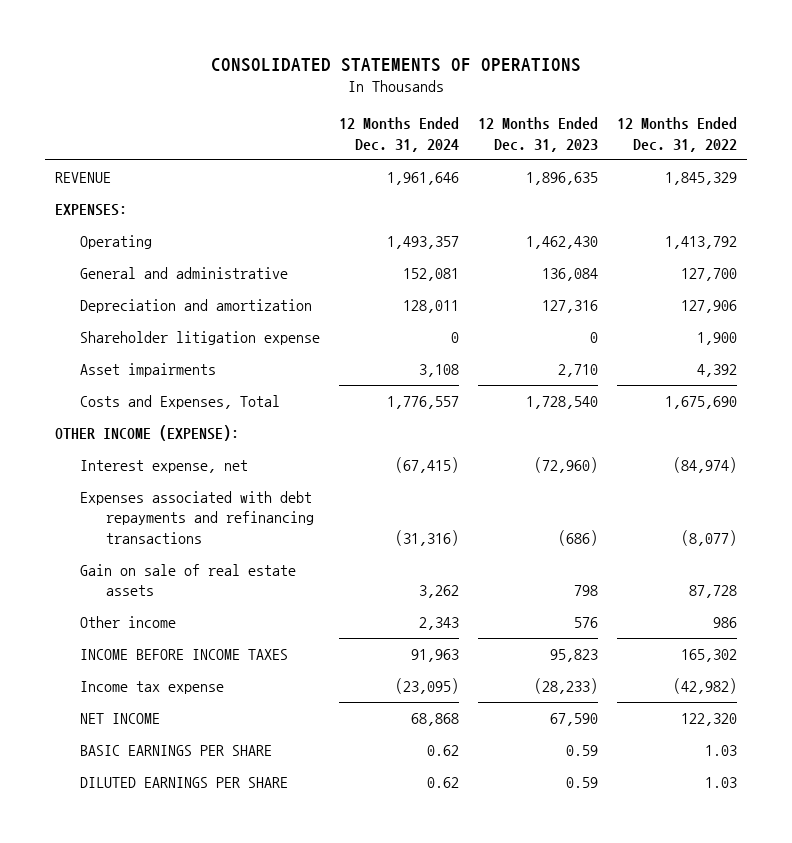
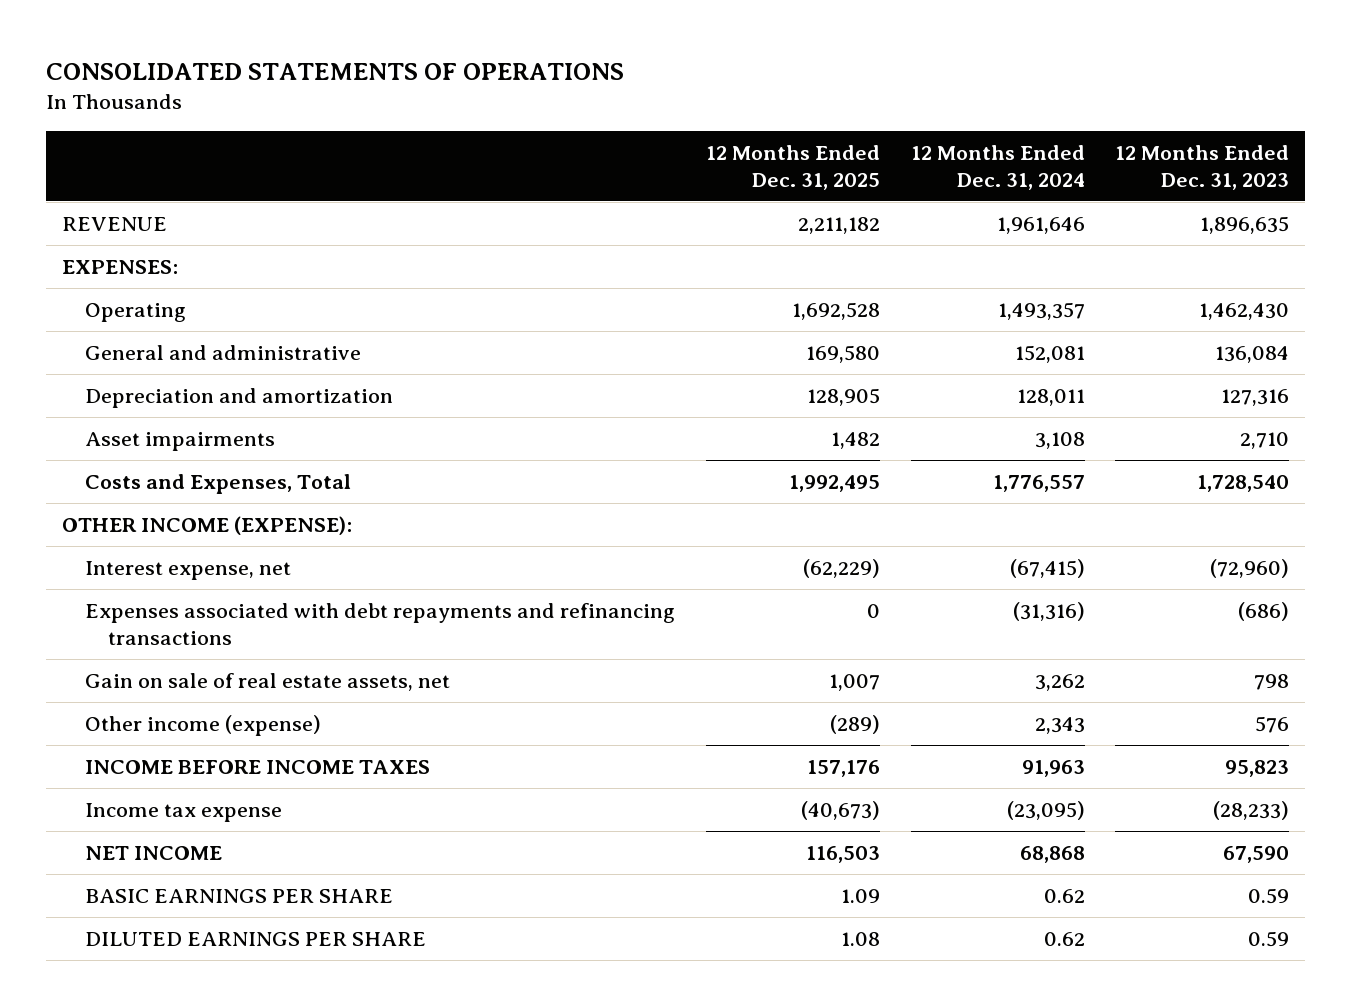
[617,117,738,152] 12 Months Ended Dec. 31, 2022 -> none
none -> [705,144,880,191] 12 Months Ended Dec. 31, 2025
[80,331,321,346] Shareholder litigation expense -> none
[80,564,297,597] Gain on sale of real estate assets -> [85,672,451,691] Gain on sale of real estate assets, net
[80,616,177,629] Other income -> [85,714,322,736] Other income (expense)

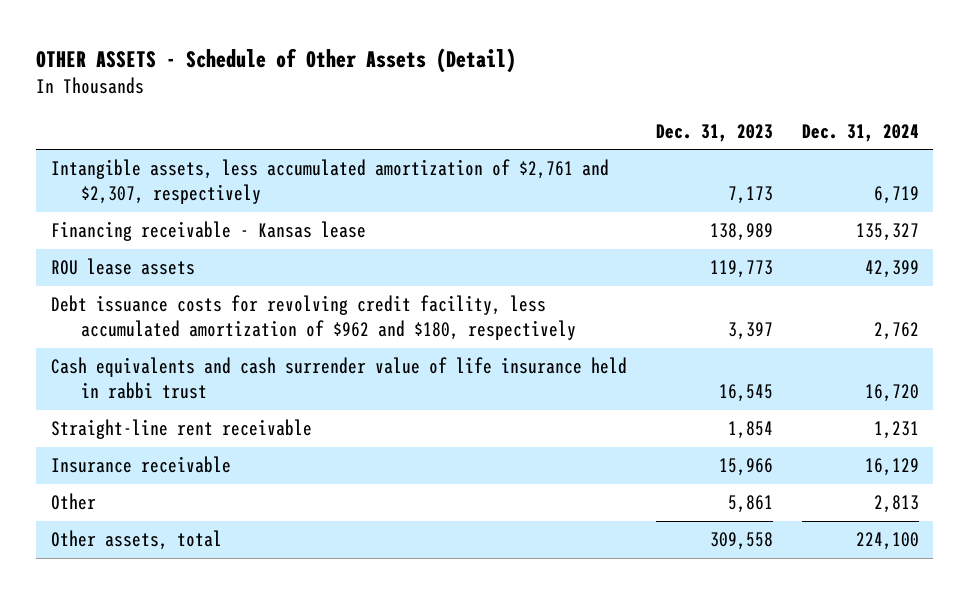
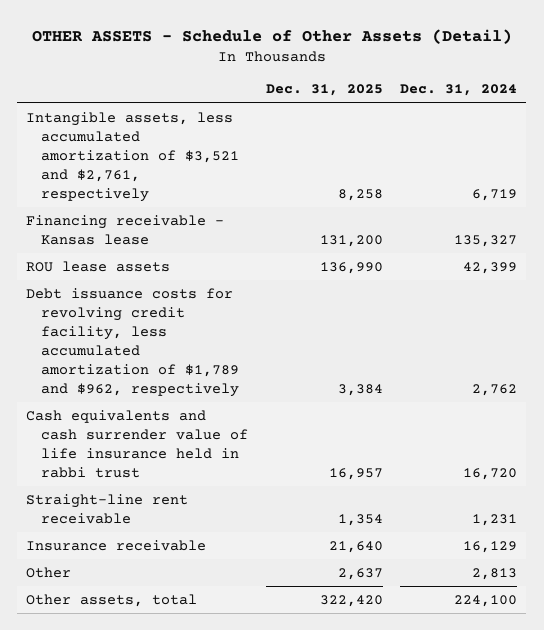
[655,124,773,143] Dec. 31, 2023 -> none
none -> [265,84,383,97] Dec. 31, 2025
[50,159,609,205] Intangible assets, less accumulated amortization of $2,761 and $2,307, respectively -> [26,111,239,202] Intangible assets, less accumulated amortization of $3,521 and $2,761, respectively
[50,295,576,341] Debt issuance costs for revolving credit facility, less accumulated amortization of $962 and $180, respectively -> [26,287,239,397] Debt issuance costs for revolving credit facility, less accumulated amortization of $1,789 and $962, respectively

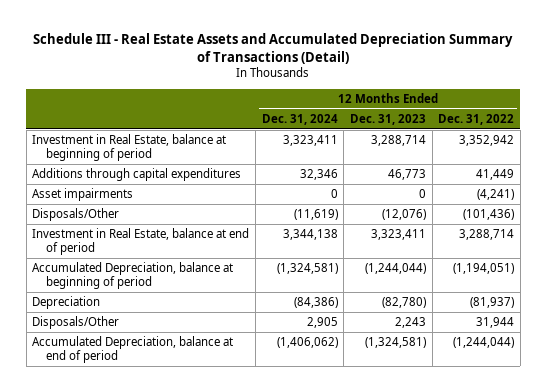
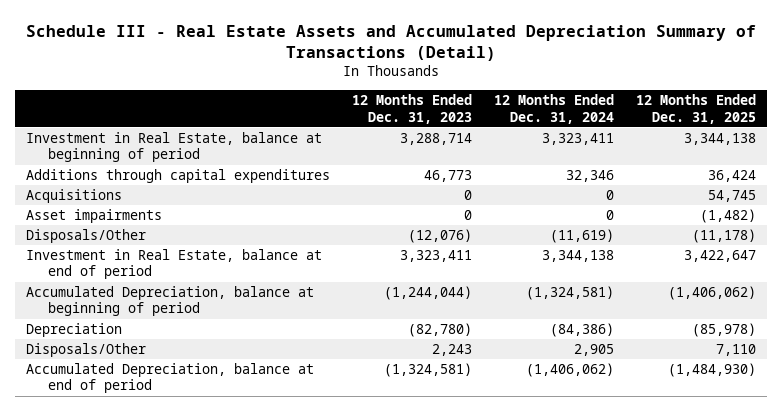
[438,113,515,125] Dec. 31, 2022 -> none
none -> [636,94,757,124] 12 Months Ended Dec. 31, 2025
none -> [26,189,123,204] Acquisitions

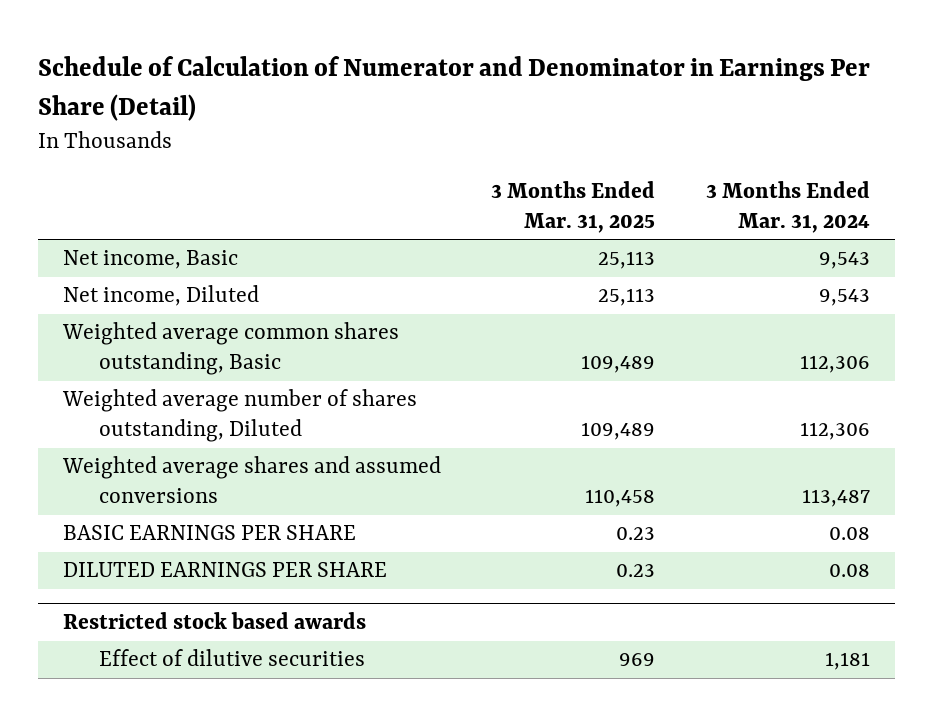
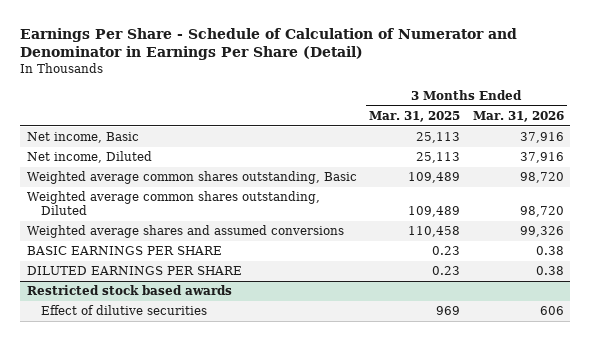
[38,56,871,121] Schedule of Calculation of Numerator and Denominator in Earnings Per Share (Detail) -> [20,27,518,61] Earnings Per Share - Schedule of Calculation of Numerator and Denominator in Earnings Per Share (Detail)
[705,180,870,233] 3 Months Ended Mar. 31, 2024 -> none
none -> [472,111,564,123] Mar. 31, 2026
[62,389,418,443] Weighted average number of shares outstanding, Diluted -> [26,191,320,216] Weighted average common shares outstanding, Diluted

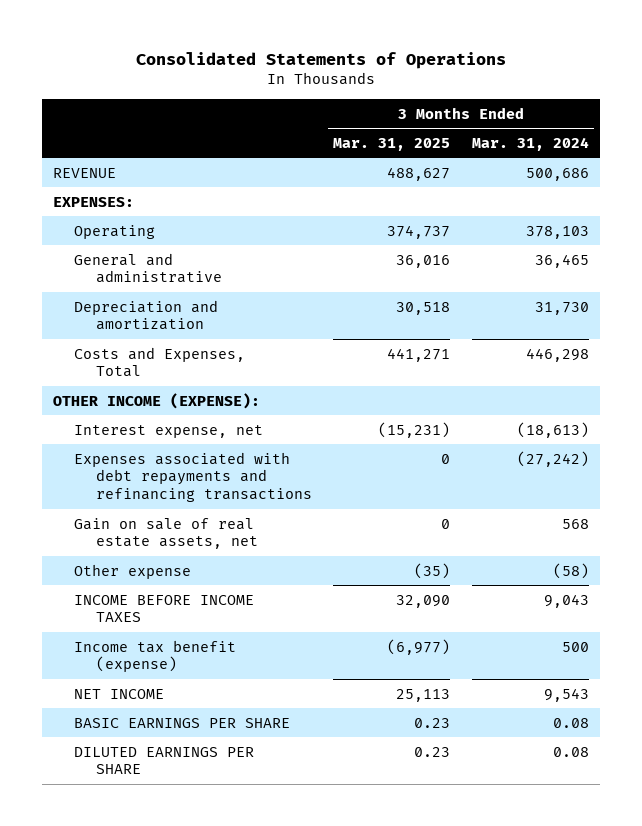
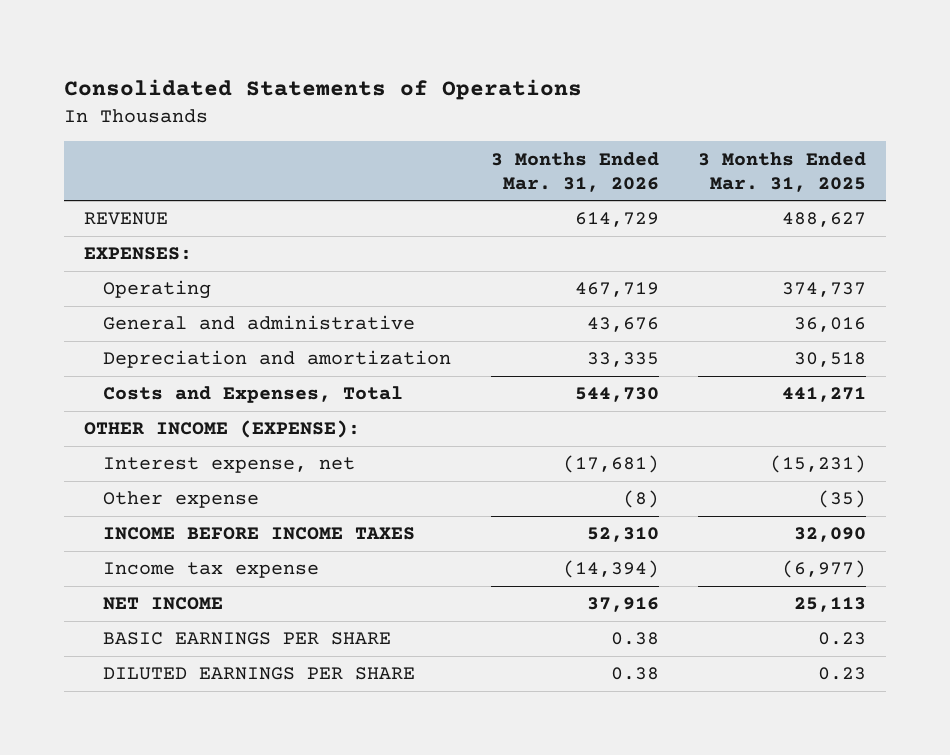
[472,136,590,151] Mar. 31, 2024 -> none
none -> [490,151,659,192] 3 Months Ended Mar. 31, 2026
[74,451,312,503] Expenses associated with debt repayments and refinancing transactions -> none
[74,517,258,550] Gain on sale of real estate assets, net -> none
[74,639,237,673] Income tax benefit (expense) -> [103,562,320,579] Income tax expense

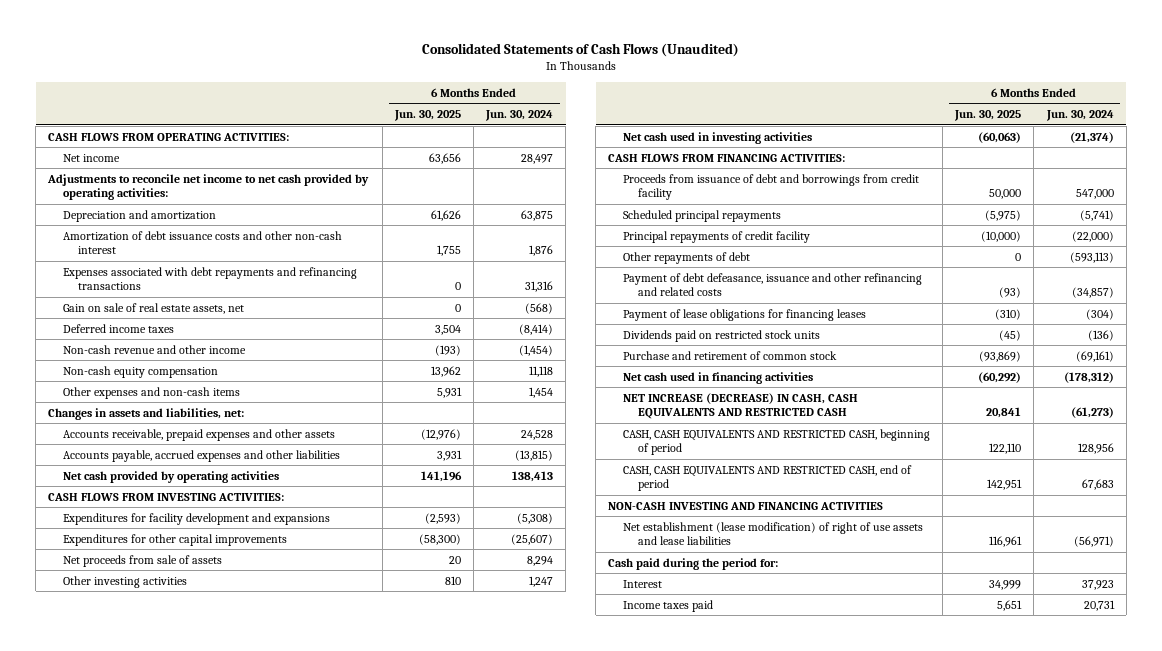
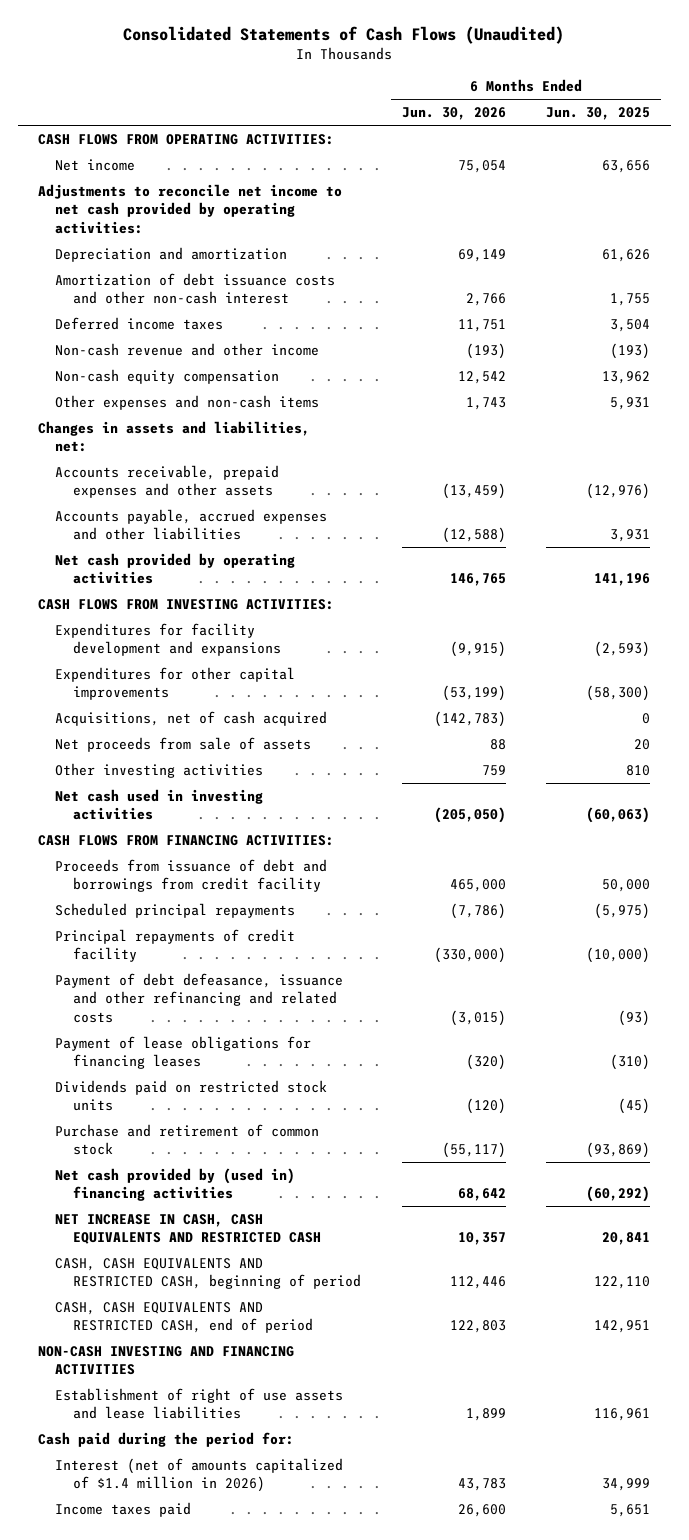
[485,110,554,122] Jun. 30, 2024 -> none
none -> [401,107,506,121] Jun. 30, 2026
[62,266,357,290] Expenses associated with debt repayments and refinancing transactions -> none
[62,302,244,314] Gain on sale of real estate assets, net -> none
none -> [55,710,328,726] Acquisitions, net of cash acquired
[623,251,751,264] Other repayments of debt -> none
[623,371,814,384] Net cash used in financing activities -> [55,1167,296,1202] Net cash provided by (used in) financing activities
[623,392,859,419] NET INCREASE (DECREASE) IN CASH, CASH EQUIVALENTS AND RESTRICTED CASH -> [55,1213,321,1245] NET INCREASE IN CASH, CASH EQUIVALENTS AND RESTRICTED CASH
[623,521,924,545] Net establishment (lease modification) of right of use assets and lease liabilities -> [55,1387,344,1420] Establishment of right of use assets and lease liabilities
[623,579,663,588] Interest -> [55,1457,344,1493] Interest (net of amounts capitalized of $1.4 million in 2026)

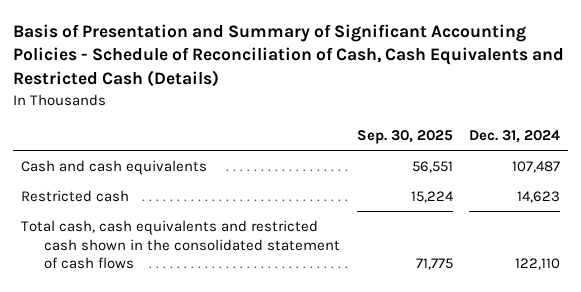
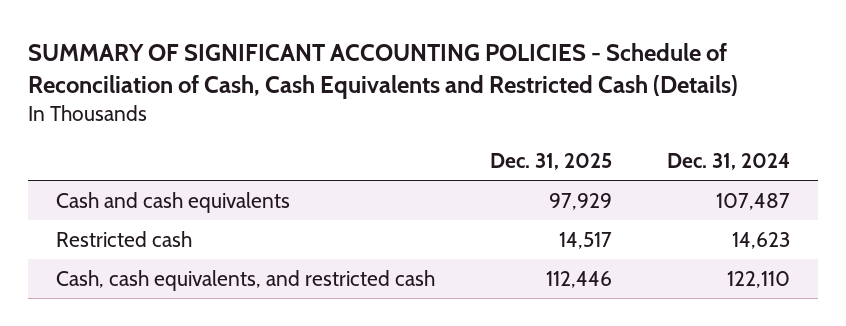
[13,23,565,88] Basis of Presentation and Summary of Significant Accounting Policies - Schedule of Reconciliation of Cash, Cash Equivalents and Restricted Cash (Details) -> [28,42,739,99] SUMMARY OF SIGNIFICANT ACCOUNTING POLICIES - Schedule of Reconciliation of Cash, Cash Equivalents and Restricted Cash (Details)
[356,129,453,144] Sep. 30, 2025 -> none
none -> [490,153,613,171] Dec. 31, 2025
[21,219,341,270] Total cash, cash equivalents and restricted cash shown in the consolidated statement of cash flows -> [55,269,435,291] Cash, cash equivalents, and restricted cash

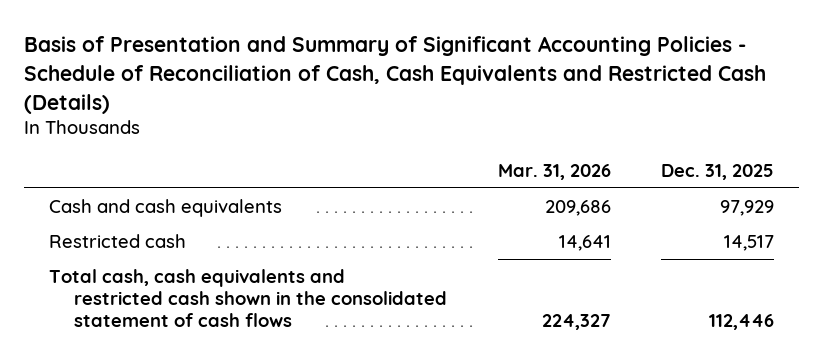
[28,42,739,99] SUMMARY OF SIGNIFICANT ACCOUNTING POLICIES - Schedule of Reconciliation of Cash, Cash Equivalents and Restricted Cash (Details) -> [23,36,766,114] Basis of Presentation and Summary of Significant Accounting Policies - Schedule of Reconciliation of Cash, Cash Equivalents and Restricted Cash (Details)
[667,153,791,171] Dec. 31, 2024 -> none
none -> [497,163,611,180] Mar. 31, 2026
[55,269,435,291] Cash, cash equivalents, and restricted cash -> [48,268,448,327] Total cash, cash equivalents and restricted cash shown in the consolidated statement of cash flows

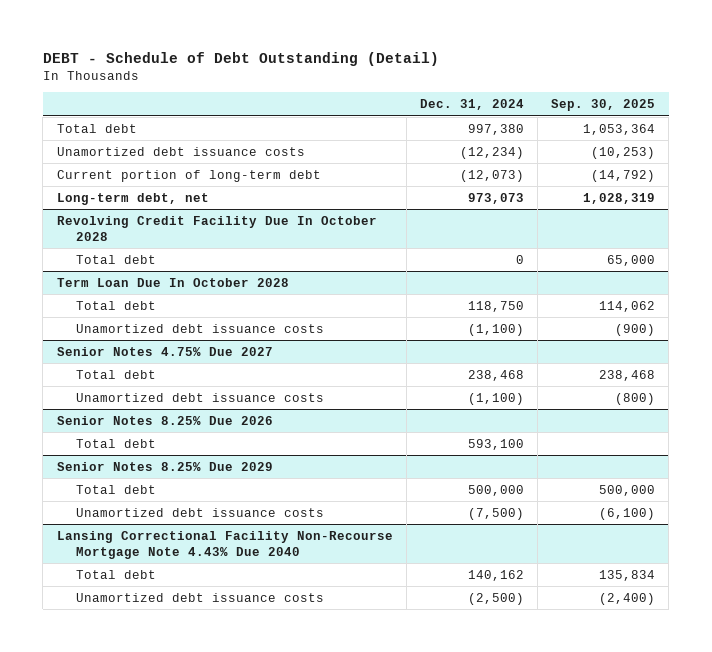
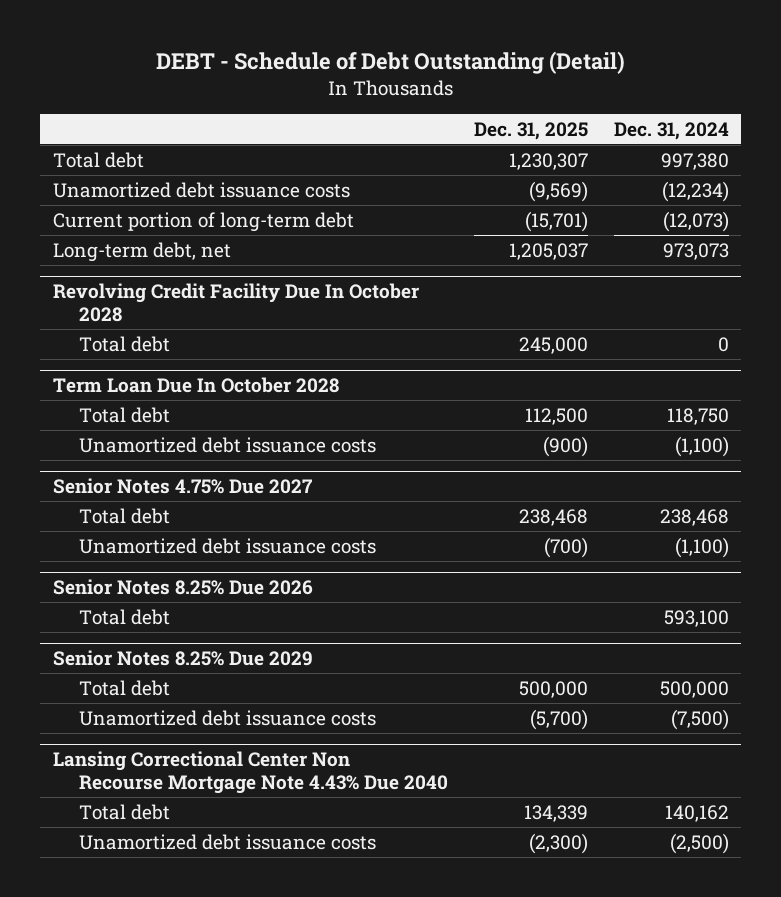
[550,99,655,112] Sep. 30, 2025 -> none
none -> [473,121,588,140] Dec. 31, 2025
[56,530,393,559] Lansing Correctional Facility Non-Recourse Mortgage Note 4.43% Due 2040 -> [52,751,449,794] Lansing Correctional Center Non Recourse Mortgage Note 4.43% Due 2040

